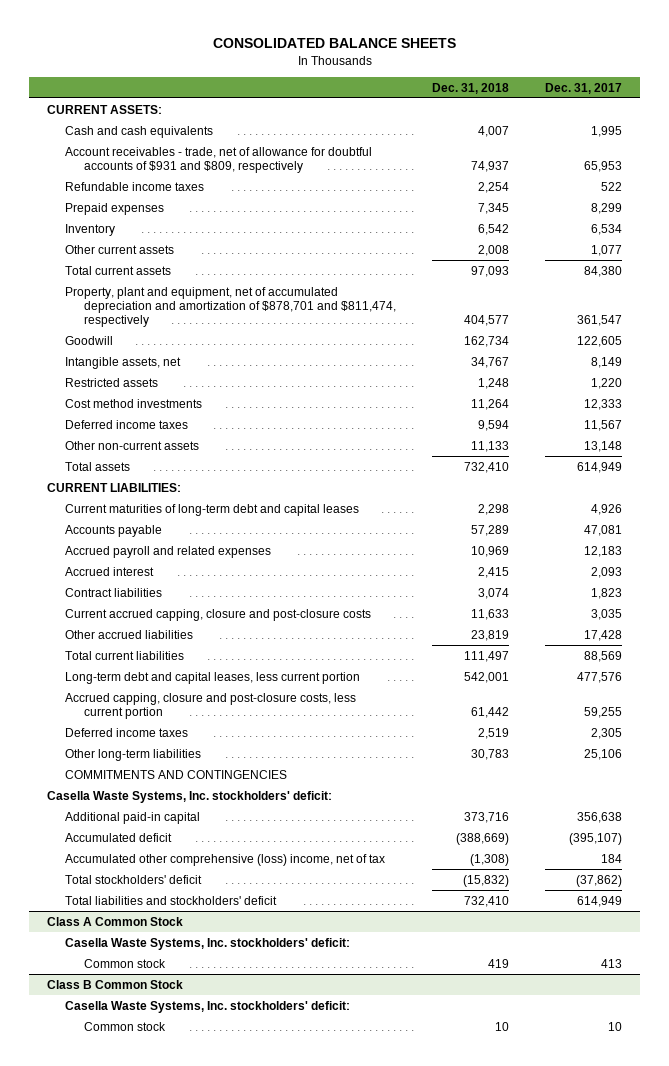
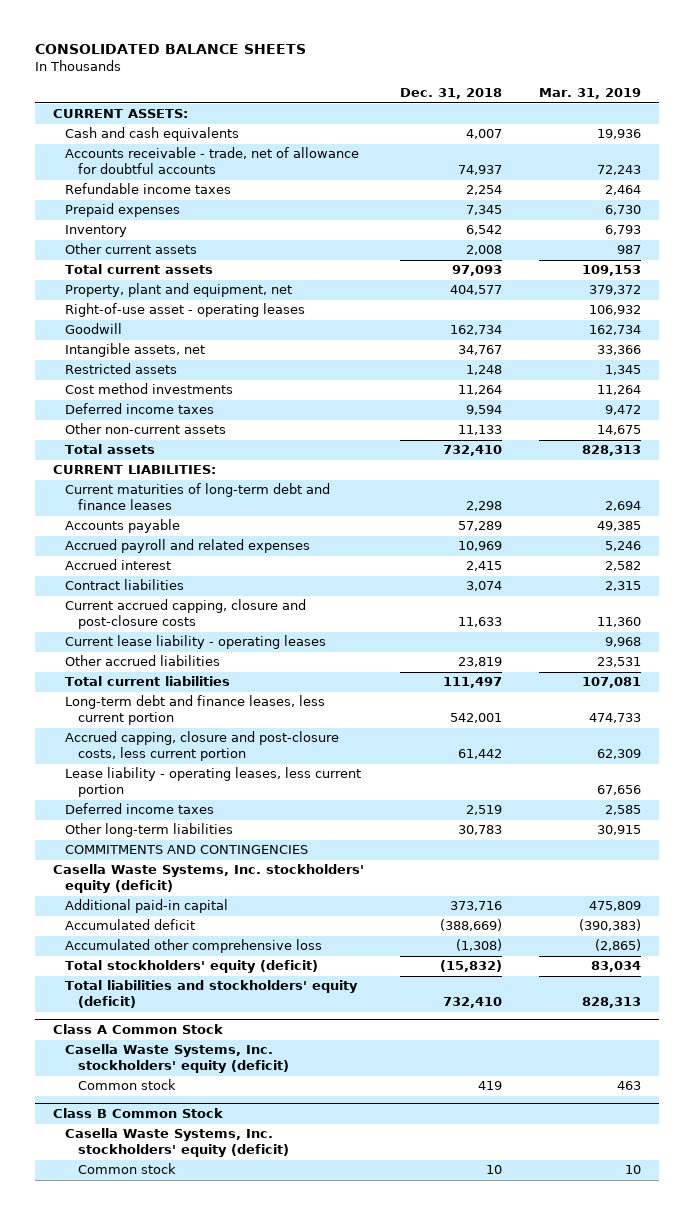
[544,82,622,94] Dec. 31, 2017 -> none
none -> [538,88,641,100] Mar. 31, 2019
[65,146,373,173] Account receivables - trade, net of allowance for doubtful accounts of $931 and $809, respectively -> [65,147,360,175] Accounts receivable - trade, net of allowance for doubtful accounts
[65,286,396,327] Property, plant and equipment, net of accumulated depreciation and amortization of $878,701 and $811,474, respectively -> [65,283,293,298] Property, plant and equipment, net
none -> [65,303,306,318] Right-of-use asset - operating leases
[65,503,360,516] Current maturities of long-term debt and capital leases -> [65,483,331,511] Current maturities of long-term debt and finance leases
none -> [65,635,327,650] Current lease liability - operating leases
[65,671,361,684] Long-term debt and capital leases, less current portion -> [65,695,326,726] Long-term debt and finance leases, less current portion
none -> [65,767,362,798] Lease liability - operating leases, less current portion
[47,790,333,803] Casella Waste Systems, Inc. stockholders' deficit: -> [53,864,365,894] Casella Waste Systems, Inc. stockholders' equity (deficit)
[65,853,386,866] Accumulated other comprehensive (loss) income, net of tax -> [65,939,323,954] Accumulated other comprehensive loss
[65,874,203,884] Total stockholders' deficit -> [65,960,319,974] Total stockholders' equity (deficit)
[65,895,278,905] Total liabilities and stockholders' deficit -> [65,980,359,1009] Total liabilities and stockholders' equity (deficit)
[65,937,351,950] Casella Waste Systems, Inc. stockholders' deficit: -> [65,1044,289,1074] Casella Waste Systems, Inc. stockholders' equity (deficit)
[65,1000,351,1013] Casella Waste Systems, Inc. stockholders' deficit: -> [65,1128,289,1158] Casella Waste Systems, Inc. stockholders' equity (deficit)

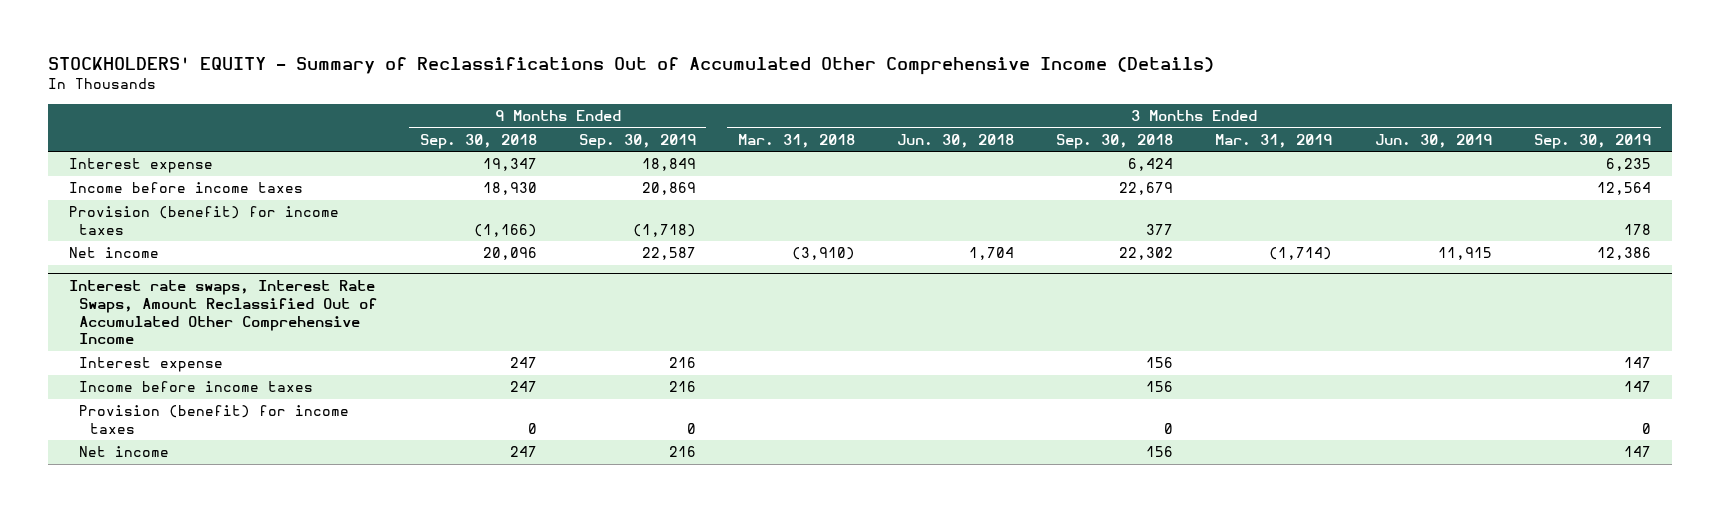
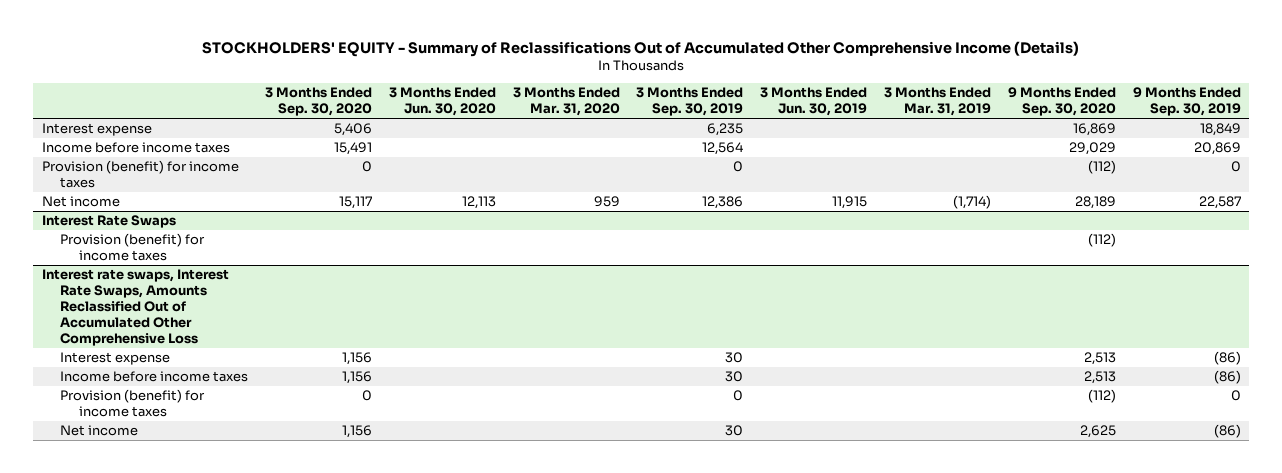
[419,133,537,149] Sep. 30, 2018 -> none
[737,133,855,148] Mar. 31, 2018 -> none
[897,133,1015,148] Jun. 30, 2018 -> none
[1056,133,1174,149] Sep. 30, 2018 -> none
none -> [265,87,373,117] 3 Months Ended Sep. 30, 2020
none -> [388,87,496,117] 3 Months Ended Jun. 30, 2020
none -> [512,87,620,117] 3 Months Ended Mar. 31, 2020
none -> [1007,87,1116,117] 9 Months Ended Sep. 30, 2020
[632,223,696,237] (1,718) -> [1230,161,1241,173] 0
[1623,223,1651,235] 178 -> [733,161,744,173] 0
none -> [41,215,176,229] Interest Rate Swaps
none -> [60,233,206,262] Provision (benefit) for income taxes
[69,280,378,345] Interest rate swaps, Interest Rate Swaps, Amount Reclassified Out of Accumulated Other Comprehensive Income -> [41,269,229,346] Interest rate swaps, Interest Rate Swaps, Amounts Reclassified Out of Accumulated Other Comprehensive Loss
[668,357,696,369] 216 -> [1213,351,1241,366] (86)
[1623,357,1651,369] 147 -> [725,352,744,364] 30
[668,381,696,393] 216 -> [1213,370,1241,385] (86)
[1623,381,1651,393] 147 -> [725,371,744,383] 30
[668,446,696,458] 216 -> [1213,424,1241,439] (86)
[1623,446,1651,458] 147 -> [725,425,744,437] 30

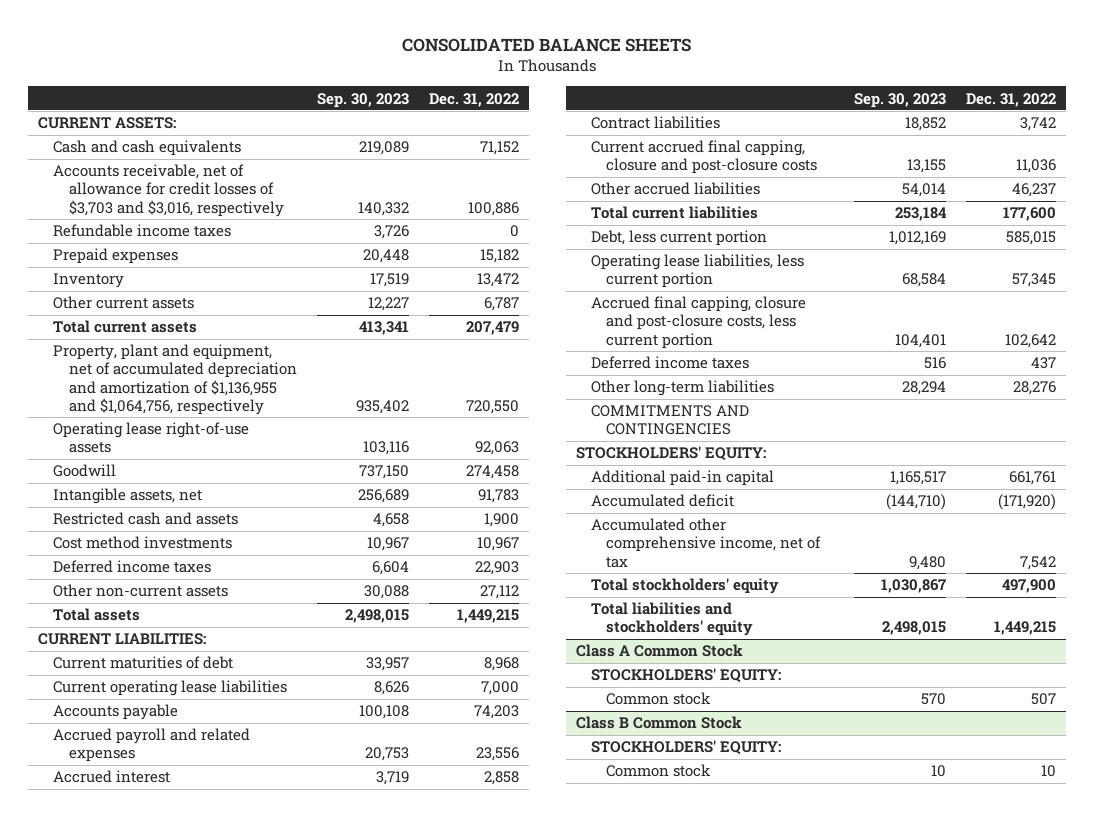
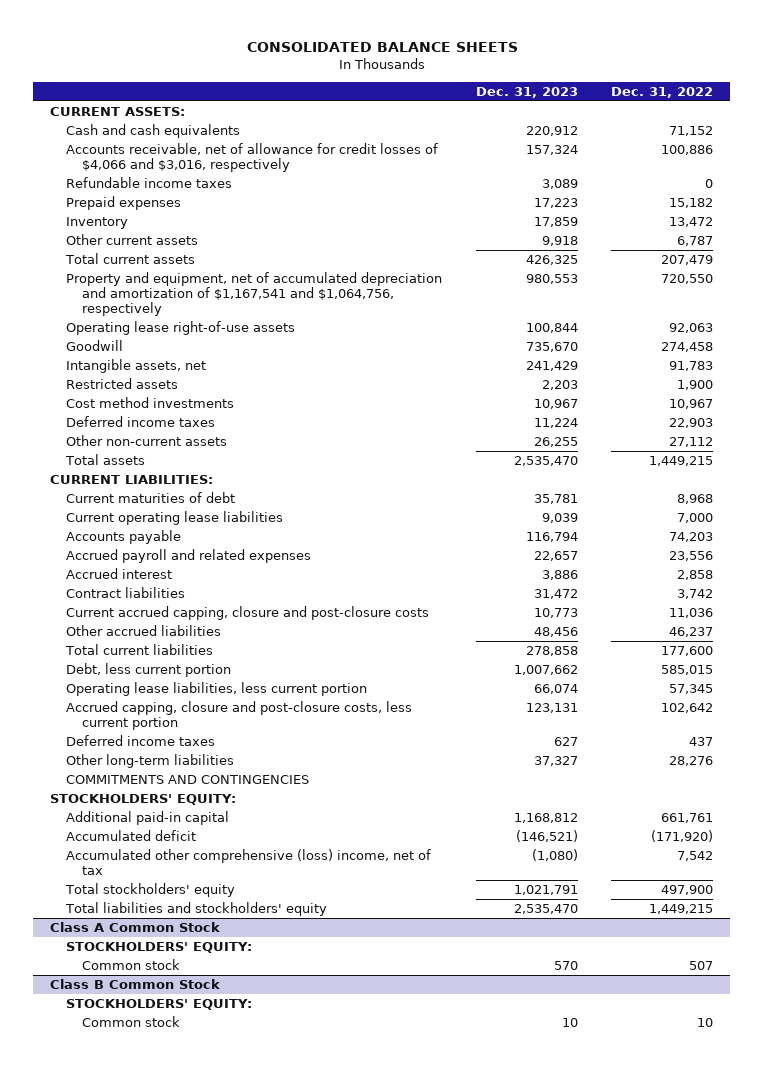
[316,92,409,108] Sep. 30, 2023 -> none
none -> [475,86,578,98] Dec. 31, 2023
[53,164,284,217] Accounts receivable, net of allowance for credit losses of $3,703 and $3,016, respectively -> [66,143,439,172] Accounts receivable, net of allowance for credit losses of $4,066 and $3,016, respectively
[53,344,297,415] Property, plant and equipment, net of accumulated depreciation and amortization of $1,136,955 and $1,064,756, respectively -> [66,272,443,316] Property and equipment, net of accumulated depreciation and amortization of $1,167,541 and $1,064,756, respectively
[53,512,239,526] Restricted cash and assets -> [66,378,179,390] Restricted assets
[590,140,817,175] Current accrued final capping, closure and post-closure costs -> [66,606,430,621] Current accrued capping, closure and post-closure costs
[590,296,806,349] Accrued final capping, closure and post-closure costs, less current portion -> [66,701,413,730] Accrued capping, closure and post-closure costs, less current portion
[590,518,821,568] Accumulated other comprehensive income, net of tax -> [66,849,432,875] Accumulated other comprehensive (loss) income, net of tax

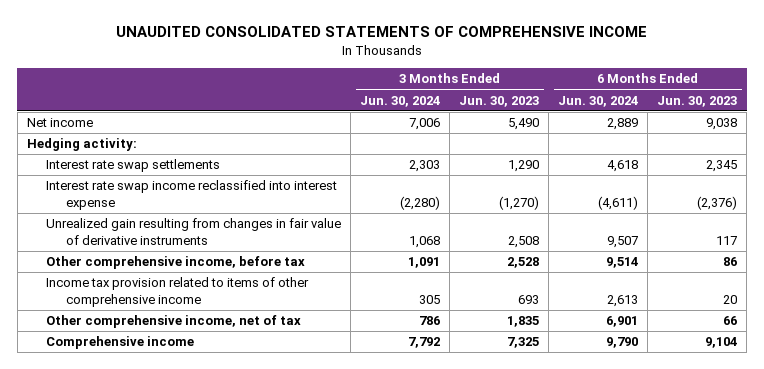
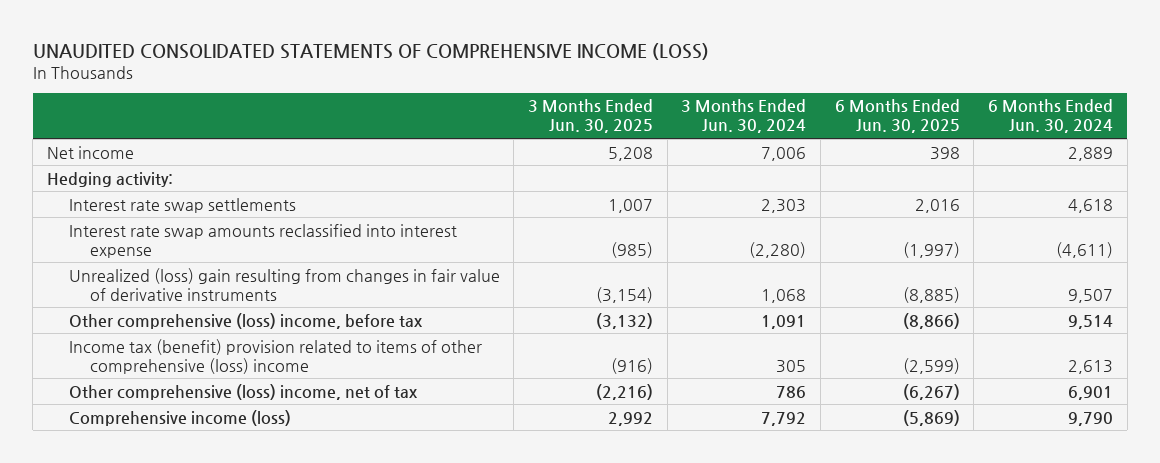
[116,26,648,38] UNAUDITED CONSOLIDATED STATEMENTS OF COMPREHENSIVE INCOME -> [32,42,709,60] UNAUDITED CONSOLIDATED STATEMENTS OF COMPREHENSIVE INCOME (LOSS)
[459,95,540,107] Jun. 30, 2023 -> none
[657,95,738,107] Jun. 30, 2023 -> none
none -> [527,99,653,134] 3 Months Ended Jun. 30, 2025
none -> [834,99,960,134] 6 Months Ended Jun. 30, 2025
[46,180,338,210] Interest rate swap income reclassified into interest expense -> [68,223,457,258] Interest rate swap amounts reclassified into interest expense
[46,218,342,245] Unrealized gain resulting from changes in fair value of derivative instruments -> [68,267,500,301] Unrealized (loss) gain resulting from changes in fair value of derivative instruments
[46,256,306,270] Other comprehensive income, before tax -> [68,312,423,329] Other comprehensive (loss) income, before tax
[46,277,310,307] Income tax provision related to items of other comprehensive income -> [68,338,482,374] Income tax (benefit) provision related to items of other comprehensive (loss) income
[46,315,302,329] Other comprehensive income, net of tax -> [68,383,418,400] Other comprehensive (loss) income, net of tax
[46,336,195,350] Comprehensive income -> [68,409,291,426] Comprehensive income (loss)

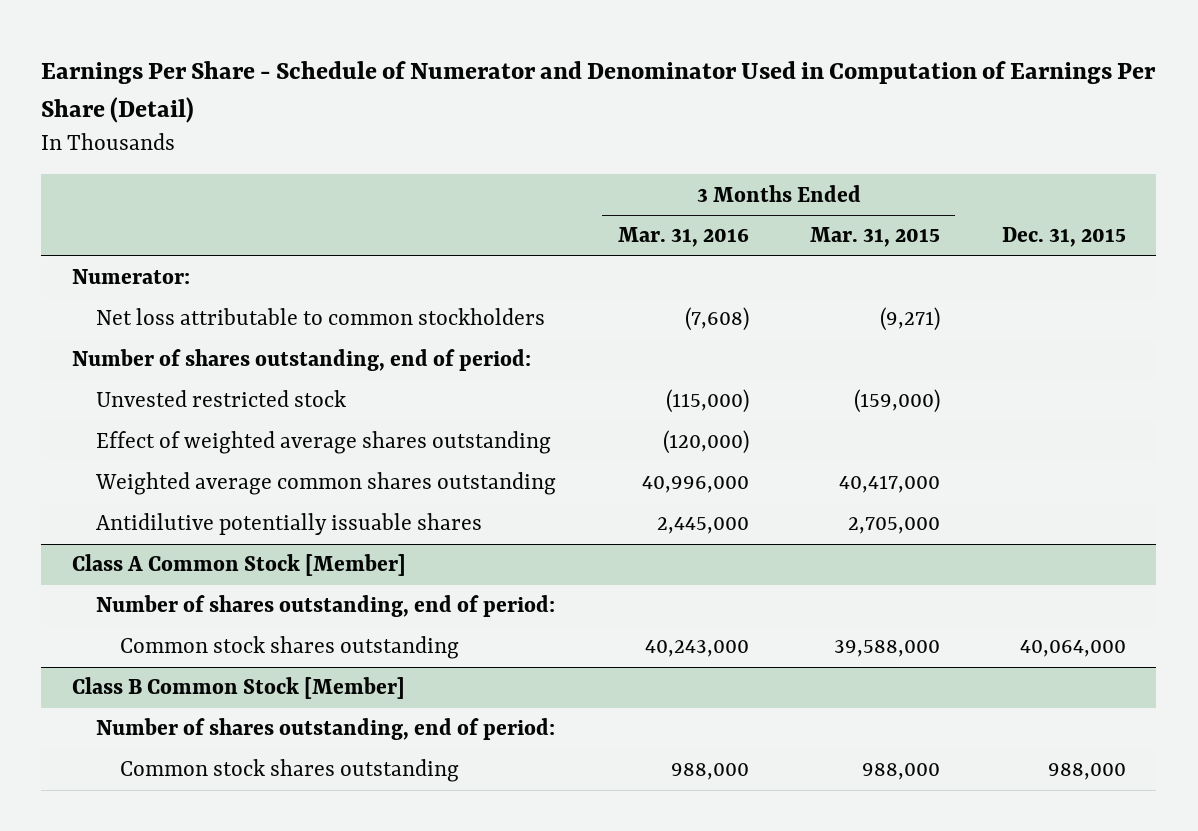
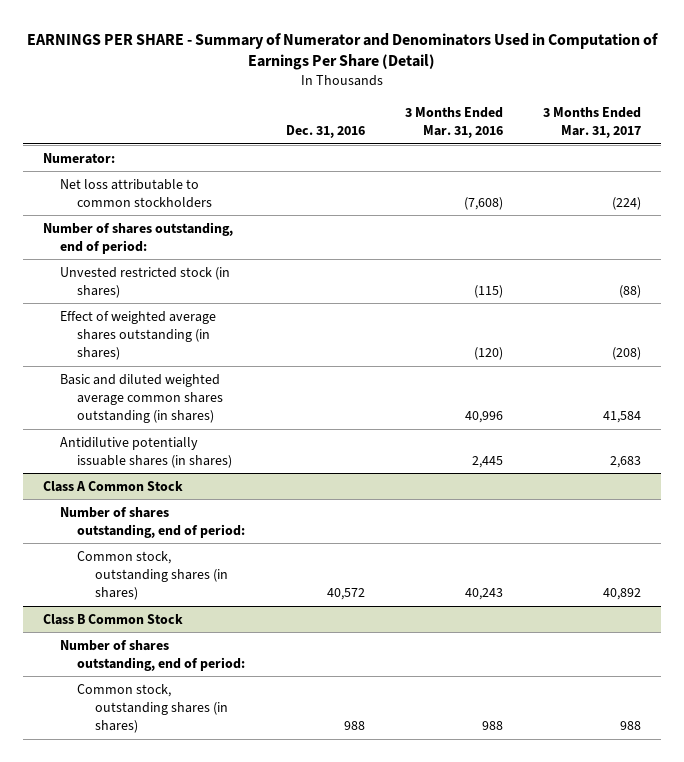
[41,61,1157,123] Earnings Per Share - Schedule of Numerator and Denominator Used in Computation of Earnings Per Share (Detail) -> [26,32,658,71] EARNINGS PER SHARE - Summary of Numerator and Denominators Used in Computation of Earnings Per Share (Detail)
[810,227,941,248] Mar. 31, 2015 -> none
[1001,227,1126,248] Dec. 31, 2015 -> none
none -> [285,125,365,139] Dec. 31, 2016
none -> [542,106,641,139] 3 Months Ended Mar. 31, 2017
[96,390,347,408] Unvested restricted stock -> [60,266,231,298] Unvested restricted stock (in shares)
[665,389,749,414] (115,000) -> [473,284,503,298] (115)
[96,431,552,455] Effect of weighted average shares outstanding -> [60,310,217,360] Effect of weighted average shares outstanding (in shares)
[662,430,749,455] (120,000) -> [473,346,503,360] (120)
[95,472,557,496] Weighted average common shares outstanding -> [60,373,224,423] Basic and diluted weighted average common shares outstanding (in shares)
[641,476,749,494] 40,996,000 -> [464,410,503,423] 40,996
[96,513,483,536] Antidilutive potentially issuable shares -> [60,436,233,468] Antidilutive potentially issuable shares (in shares)
[656,517,749,535] 2,445,000 -> [471,455,503,468] 2,445
[71,554,406,577] Class A Common Stock [Member] -> [43,480,184,492] Class A Common Stock
[120,636,460,660] Common stock shares outstanding -> [77,550,228,600] Common stock, outstanding shares (in shares)
[644,640,749,658] 40,243,000 -> [464,587,503,600] 40,243
[71,677,405,700] Class B Common Stock [Member] -> [43,613,184,625] Class B Common Stock
[120,759,460,783] Common stock shares outstanding -> [77,683,228,733] Common stock, outstanding shares (in shares)
[670,763,749,781] 988,000 -> [481,720,503,730] 988

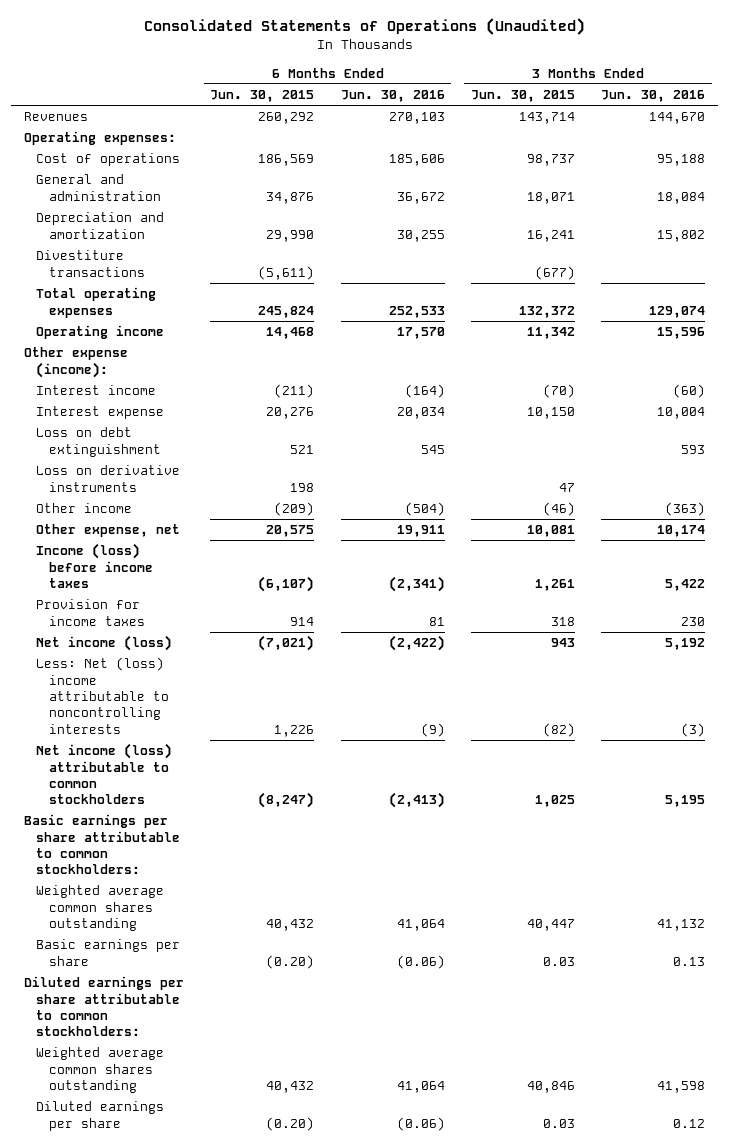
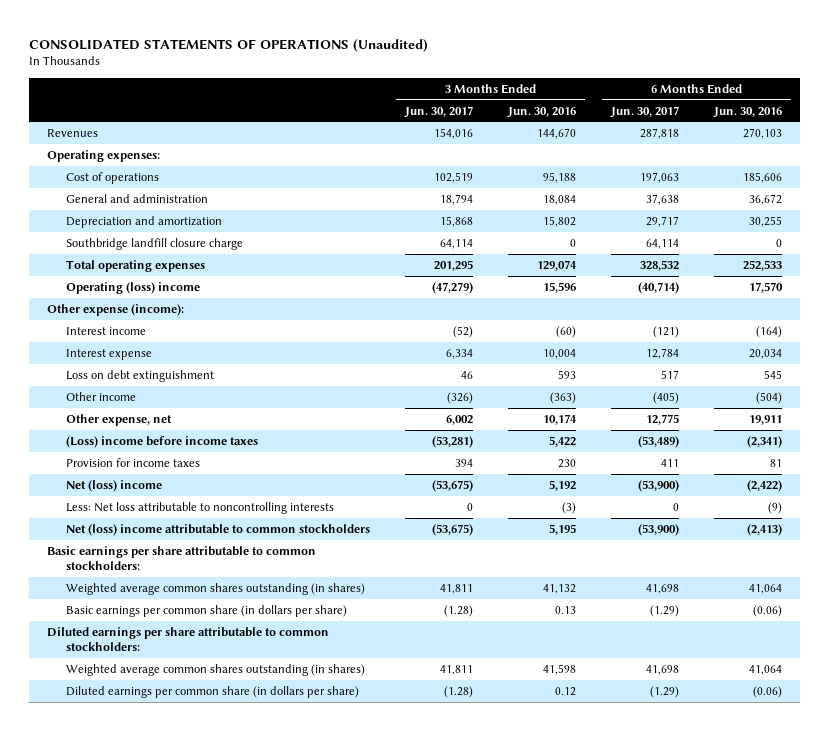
[143,18,585,36] Consolidated Statements of Operations (Unaudited) -> [29,38,429,52] CONSOLIDATED STATEMENTS OF OPERATIONS (Unaudited)
[210,89,315,102] Jun. 30, 2015 -> none
[470,89,575,102] Jun. 30, 2015 -> none
none -> [404,105,474,118] Jun. 30, 2017
none -> [610,105,680,118] Jun. 30, 2017
[36,250,145,277] Divestiture transactions -> none
none -> [66,237,244,250] Southbridge landfill closure charge
[36,325,165,340] Operating income -> [66,281,201,294] Operating (loss) income
[36,465,181,492] Loss on derivative instruments -> none
[36,543,153,588] Income (loss) before income taxes -> [66,435,259,448] (Loss) income before income taxes
[36,635,173,652] Net income (loss) -> [66,479,163,492] Net (loss) income
[36,657,169,734] Less: Net (loss) income attributable to noncontrolling interests -> [66,501,335,514] Less: Net loss attributable to noncontrolling interests
[36,743,173,805] Net income (loss) attributable to common stockholders -> [66,523,371,536] Net (loss) income attributable to common stockholders
[36,885,165,931] Weighted average common shares outstanding -> [66,582,366,595] Weighted average common shares outstanding (in shares)
[36,939,181,966] Basic earnings per share -> [66,604,348,617] Basic earnings per common share (in dollars per share)
[36,1047,165,1093] Weighted average common shares outstanding -> [66,663,366,676] Weighted average common shares outstanding (in shares)
[36,1101,165,1131] Diluted earnings per share -> [66,685,360,698] Diluted earnings per common share (in dollars per share)

